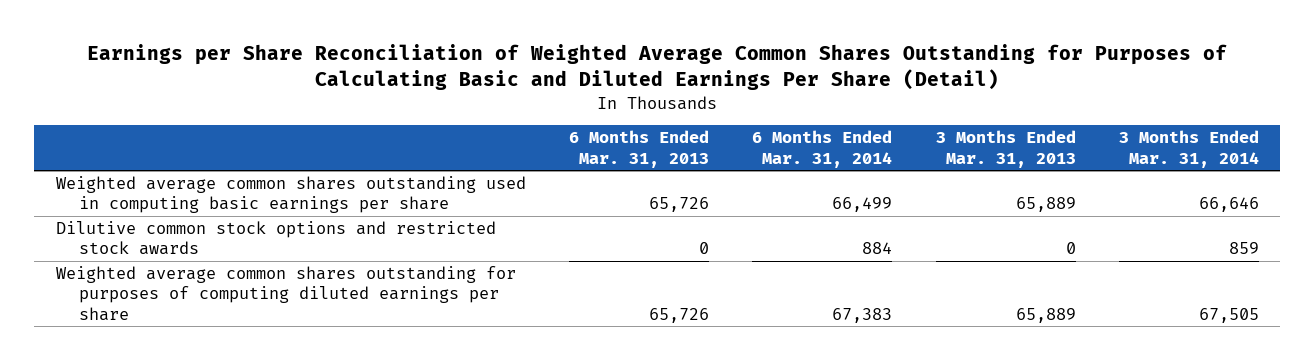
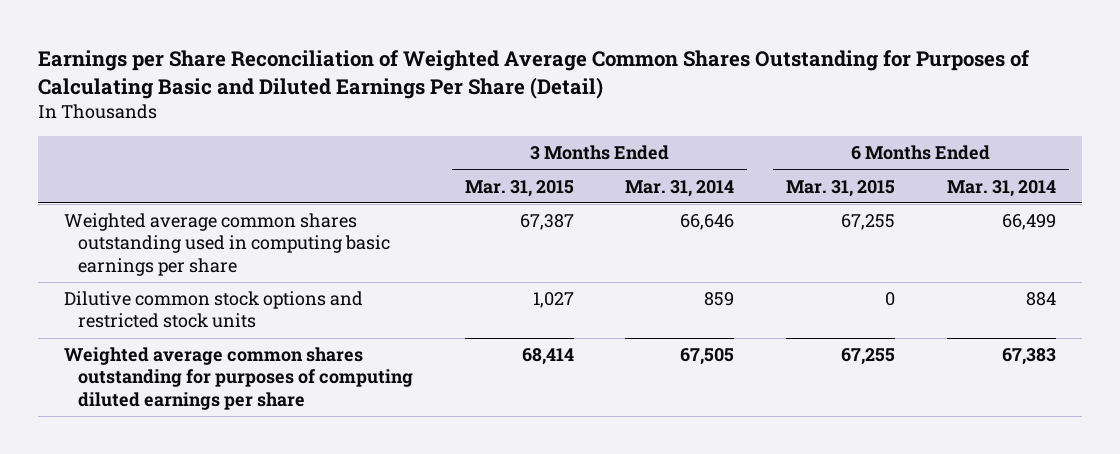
[569,130,710,168] 6 Months Ended Mar. 31, 2013 -> none
[935,130,1076,168] 3 Months Ended Mar. 31, 2013 -> none
none -> [464,179,574,197] Mar. 31, 2015
none -> [786,179,896,197] Mar. 31, 2015
[55,221,496,256] Dilutive common stock options and restricted stock awards -> [64,291,364,329] Dilutive common stock options and restricted stock units

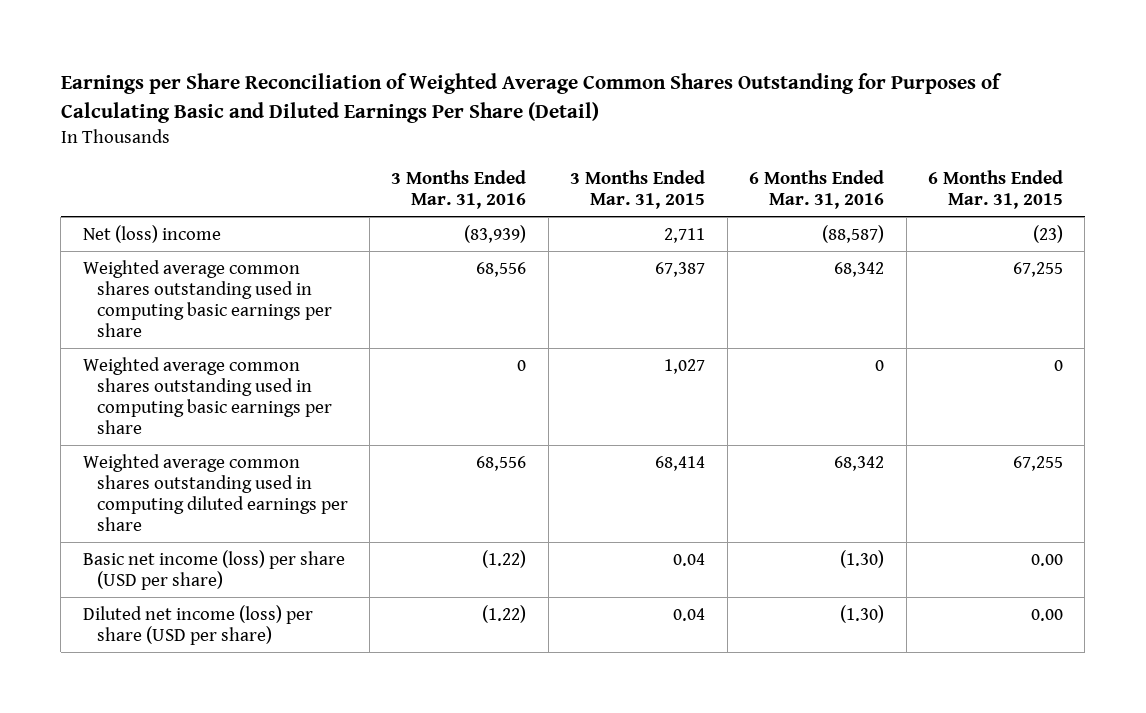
[625,179,735,197] Mar. 31, 2014 -> none
[946,179,1056,197] Mar. 31, 2014 -> none
none -> [391,169,527,210] 3 Months Ended Mar. 31, 2016
none -> [749,169,885,210] 6 Months Ended Mar. 31, 2016
none -> [82,224,221,243] Net (loss) income
[64,291,364,329] Dilutive common stock options and restricted stock units -> [82,356,332,435] Weighted average common shares outstanding used in computing basic earnings per share
[64,347,414,410] Weighted average common shares outstanding for purposes of computing diluted earnings per share -> [82,453,348,532] Weighted average common shares outstanding used in computing diluted earnings per share
none -> [82,549,345,590] Basic net income (loss) per share (USD per share)
none -> [82,604,313,645] Diluted net income (loss) per share (USD per share)

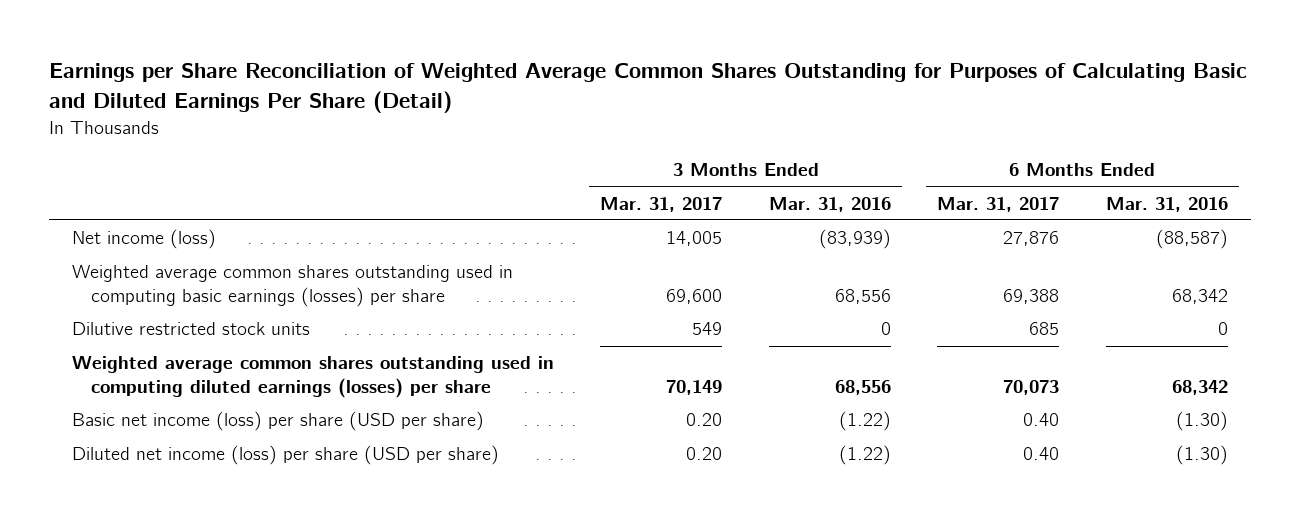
[570,169,706,210] 3 Months Ended Mar. 31, 2015 -> none
[928,169,1064,210] 6 Months Ended Mar. 31, 2015 -> none
none -> [600,196,723,212] Mar. 31, 2017
none -> [937,196,1060,212] Mar. 31, 2017
[82,224,221,243] Net (loss) income -> [72,229,217,250] Net income (loss)
[82,259,332,338] Weighted average common shares outstanding used in computing basic earnings per share -> [72,265,514,307] Weighted average common shares outstanding used in computing basic earnings (losses) per share
[82,356,332,435] Weighted average common shares outstanding used in computing basic earnings per share -> [72,322,311,336] Dilutive restricted stock units
[82,453,348,532] Weighted average common shares outstanding used in computing diluted earnings per share -> [72,356,555,398] Weighted average common shares outstanding used in computing diluted earnings (losses) per share

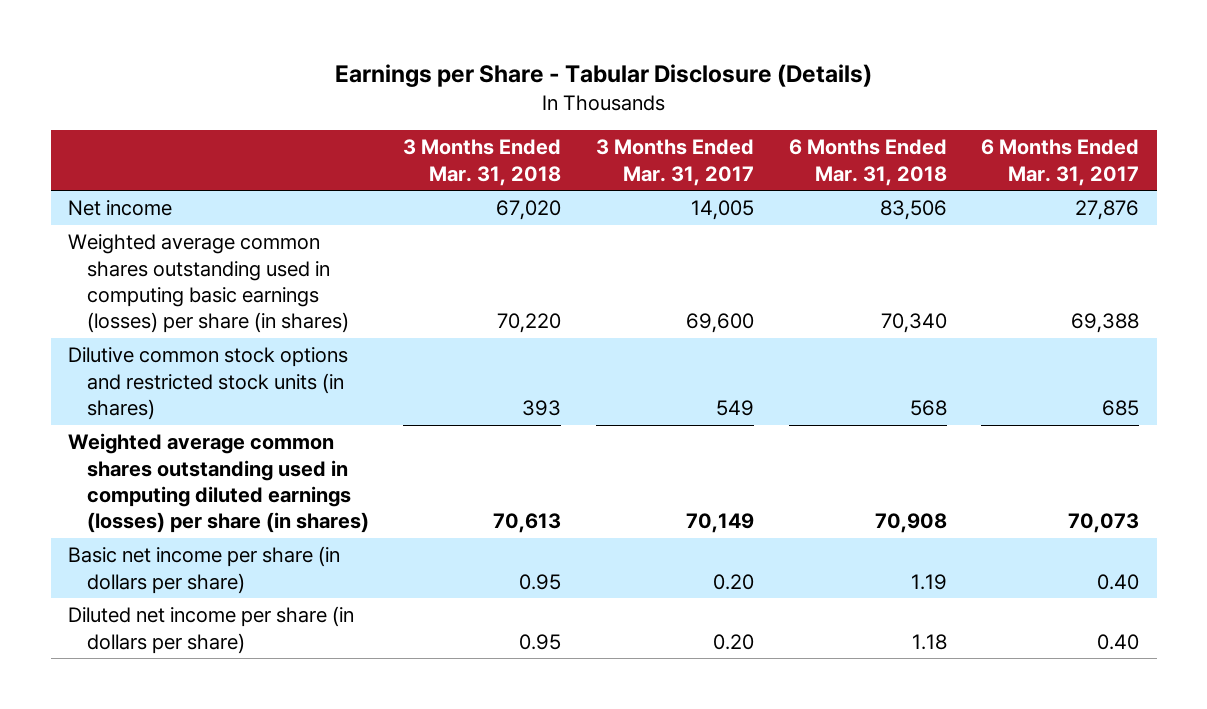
[48,63,1247,114] Earnings per Share Reconciliation of Weighted Average Common Shares Outstanding for Purposes of Calculating Basic and Diluted Earnings Per Share (Detail) -> [334,64,872,88] Earnings per Share - Tabular Disclosure (Details)
[768,196,891,212] Mar. 31, 2016 -> none
[1105,196,1228,212] Mar. 31, 2016 -> none
none -> [403,139,562,186] 3 Months Ended Mar. 31, 2018
none -> [788,139,947,186] 6 Months Ended Mar. 31, 2018
[72,229,217,250] Net income (loss) -> [67,200,172,217] Net income
[72,265,514,307] Weighted average common shares outstanding used in computing basic earnings (losses) per share -> [67,234,349,334] Weighted average common shares outstanding used in computing basic earnings (losses) per share (in shares)
[72,322,311,336] Dilutive restricted stock units -> [67,347,348,420] Dilutive common stock options and restricted stock units (in shares)
[72,356,555,398] Weighted average common shares outstanding used in computing diluted earnings (losses) per share -> [67,433,369,534] Weighted average common shares outstanding used in computing diluted earnings (losses) per share (in shares)
[72,411,485,432] Basic net income (loss) per share (USD per share) -> [67,546,340,594] Basic net income per share (in dollars per share)
[72,445,500,466] Diluted net income (loss) per share (USD per share) -> [67,606,354,654] Diluted net income per share (in dollars per share)

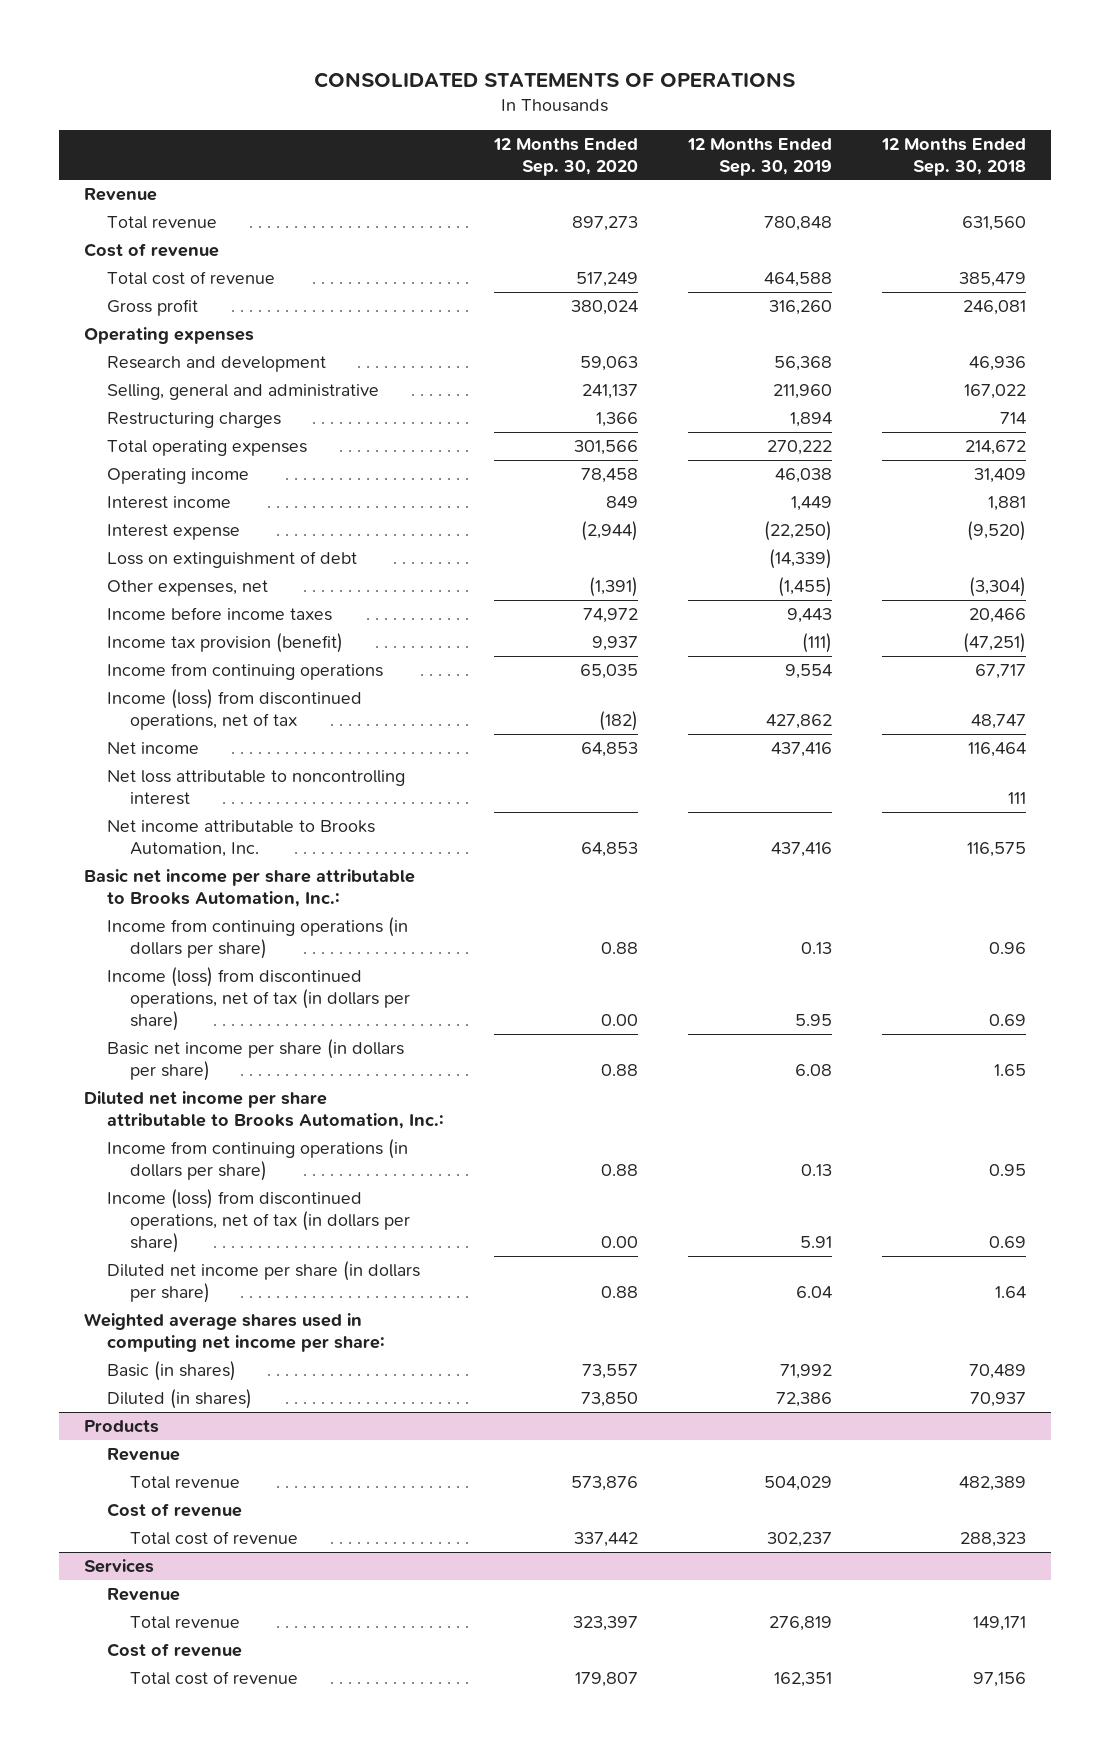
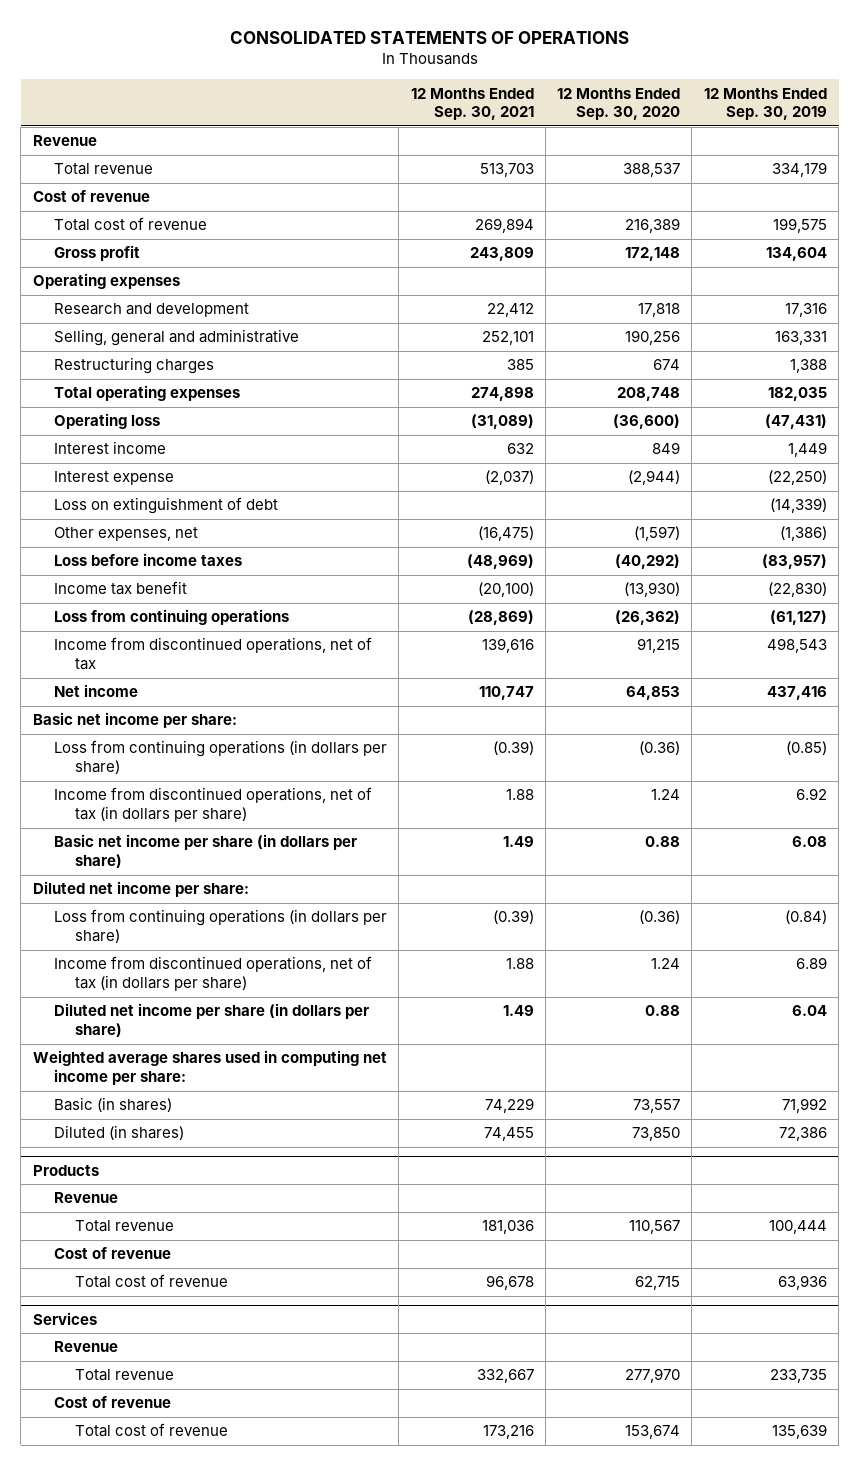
[881,137,1027,176] 12 Months Ended Sep. 30, 2018 -> none
none -> [410,87,534,121] 12 Months Ended Sep. 30, 2021
[571,216,638,232] 897,273 -> [623,163,681,178] 388,537
[764,216,833,232] 780,848 -> [771,162,827,178] 334,179
[575,272,638,288] 517,249 -> [625,218,681,234] 216,389
[764,272,833,288] 464,588 -> [772,218,827,234] 199,575
[570,300,638,316] 380,024 -> [625,247,681,262] 172,148
[769,300,833,316] 316,260 -> [765,247,827,262] 134,604
[579,356,638,372] 59,063 -> [638,303,681,318] 17,818
[774,356,833,372] 56,368 -> [784,303,827,318] 17,316
[581,384,638,400] 241,137 -> [625,330,681,346] 190,256
[773,384,833,400] 211,960 -> [774,331,827,346] 163,331
[595,412,638,428] 1,366 -> [653,359,681,371] 674
[790,412,833,428] 1,894 -> [789,359,827,374] 1,388
[573,440,638,456] 301,566 -> [617,387,681,402] 208,748
[767,440,833,456] 270,222 -> [767,387,827,402] 182,035
[106,468,249,485] Operating income -> [53,413,160,430] Operating loss
[580,468,638,484] 78,458 -> [613,414,681,430] (36,600)
[775,468,833,484] 46,038 -> [764,414,827,430] (47,431)
[588,577,638,598] (1,391) -> [634,526,681,542] (1,597)
[778,577,833,598] (1,455) -> [779,526,827,542] (1,386)
[106,607,332,622] Income before income taxes -> [53,553,242,567] Loss before income taxes
[582,608,638,624] 74,972 -> [615,554,681,570] (40,292)
[787,608,833,624] 9,443 -> [761,554,827,570] (83,957)
[106,633,343,654] Income tax provision (benefit) -> [53,581,187,596] Income tax benefit
[591,636,638,652] 9,937 -> [624,582,681,598] (13,930)
[802,633,833,654] (111) -> [767,582,827,598] (22,830)
[106,663,383,681] Income from continuing operations -> [53,609,289,626] Loss from continuing operations
[579,664,638,680] 65,035 -> [615,610,681,626] (26,362)
[785,664,833,680] 9,554 -> [769,610,827,626] (61,127)
[106,689,362,731] Income (loss) from discontinued operations, net of tax -> [53,637,372,671] Income from discontinued operations, net of tax
[598,711,638,732] (182) -> [637,638,681,654] 91,215
[766,714,833,730] 427,862 -> [766,638,827,654] 498,543
[106,770,405,806] Net loss attributable to noncontrolling interest -> none
[106,820,375,858] Net income attributable to Brooks Automation, Inc. -> none
[83,869,415,908] Basic net income per share attributable to Brooks Automation, Inc.: -> [32,712,237,729] Basic net income per share:
[106,917,408,960] Income from continuing operations (in dollars per share) -> [53,740,387,775] Loss from continuing operations (in dollars per share)
[600,942,638,955] 0.88 -> [639,741,681,756] (0.36)
[801,942,833,955] 0.13 -> [785,741,827,756] (0.85)
[106,967,410,1032] Income (loss) from discontinued operations, net of tax (in dollars per share) -> [53,787,372,823] Income from discontinued operations, net of tax (in dollars per share)
[600,1014,638,1027] 0.00 -> [651,789,681,801] 1.24
[795,1014,833,1027] 5.95 -> [795,788,827,801] 6.92
[83,1091,444,1130] Diluted net income per share attributable to Brooks Automation, Inc.: -> [32,881,249,898] Diluted net income per share:
[106,1139,408,1182] Income from continuing operations (in dollars per share) -> [53,909,387,944] Loss from continuing operations (in dollars per share)
[600,1164,638,1177] 0.88 -> [639,910,681,925] (0.36)
[801,1164,833,1177] 0.13 -> [784,910,827,925] (0.84)
[106,1189,410,1254] Income (loss) from discontinued operations, net of tax (in dollars per share) -> [53,956,372,992] Income from discontinued operations, net of tax (in dollars per share)
[600,1236,638,1249] 0.00 -> [651,958,681,970] 1.24
[800,1236,833,1249] 5.91 -> [795,957,827,970] 6.89
[570,1476,638,1492] 573,876 -> [629,1220,681,1235] 110,567
[764,1476,833,1492] 504,029 -> [768,1220,827,1235] 100,444
[573,1532,638,1548] 337,442 -> [635,1276,681,1291] 62,715
[767,1532,833,1548] 302,237 -> [777,1275,827,1291] 63,936
[572,1616,638,1632] 323,397 -> [625,1368,681,1384] 277,970
[769,1616,833,1632] 276,819 -> [769,1369,827,1384] 233,735
[574,1672,638,1688] 179,807 -> [625,1425,681,1440] 153,674
[774,1672,833,1688] 162,351 -> [771,1424,827,1440] 135,639

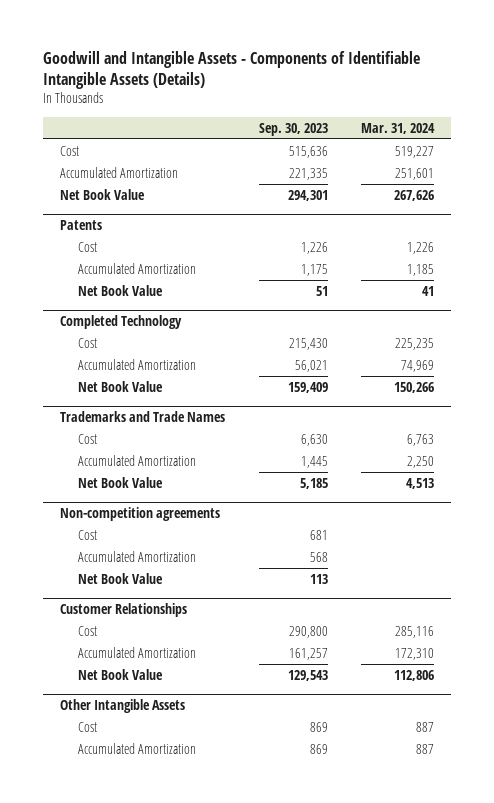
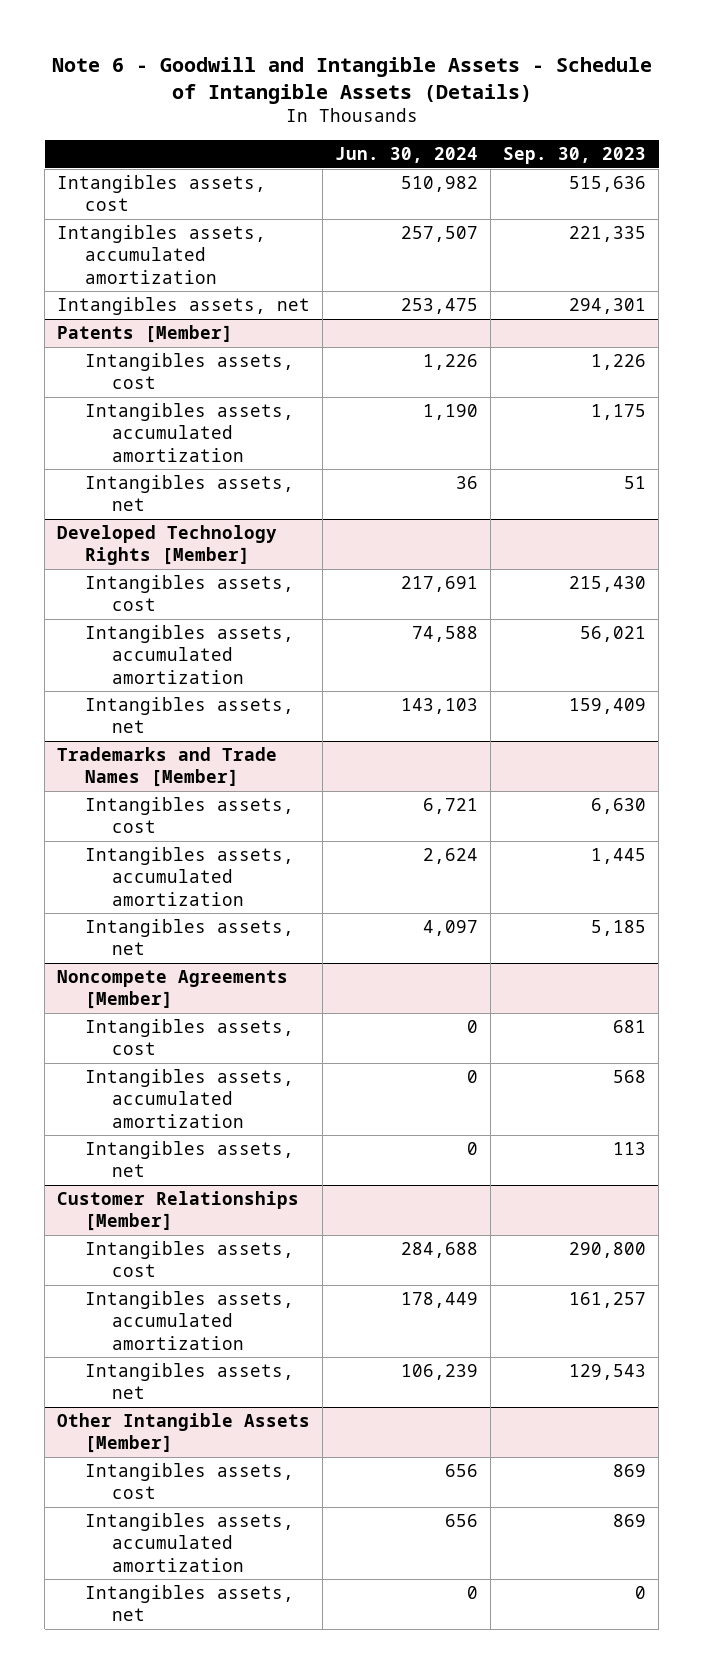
[43,51,421,90] Goodwill and Intangible Assets - Components of Identifiable Intangible Assets (Details) -> [51,56,652,104] Note 6 - Goodwill and Intangible Assets - Schedule of Intangible Assets (Details)
[361,122,436,134] Mar. 31, 2024 -> none
none -> [335,146,479,163] Jun. 30, 2024
[60,145,80,156] Cost -> [57,175,267,212] Intangibles assets, cost
[60,166,179,178] Accumulated Amortization -> [57,225,267,284] Intangibles assets, accumulated amortization
[60,188,146,200] Net Book Value -> [57,297,311,316] Intangibles assets, net
[60,220,103,231] Patents -> [57,325,234,344] Patents [Member]
[78,241,98,252] Cost -> [84,353,294,390] Intangibles assets, cost
[78,262,197,274] Accumulated Amortization -> [84,403,294,462] Intangibles assets, accumulated amortization
[78,284,164,296] Net Book Value -> [84,475,294,512] Intangibles assets, net
[60,315,183,330] Completed Technology -> [57,525,278,566] Developed Technology Rights [Member]
[78,337,98,348] Cost -> [84,575,294,612] Intangibles assets, cost
[78,358,197,370] Accumulated Amortization -> [84,625,294,684] Intangibles assets, accumulated amortization
[78,380,164,392] Net Book Value -> [84,697,294,734] Intangibles assets, net
[60,411,226,423] Trademarks and Trade Names -> [57,747,278,788] Trademarks and Trade Names [Member]
[78,433,98,444] Cost -> [84,797,294,834] Intangibles assets, cost
[78,454,197,466] Accumulated Amortization -> [84,847,294,906] Intangibles assets, accumulated amortization
[78,476,164,488] Net Book Value -> [84,919,294,956] Intangibles assets, net
[60,507,221,522] Non-competition agreements -> [57,970,289,1010] Noncompete Agreements [Member]
[78,529,98,540] Cost -> [84,1019,294,1056] Intangibles assets, cost
[78,550,197,562] Accumulated Amortization -> [84,1069,294,1128] Intangibles assets, accumulated amortization
[78,572,164,584] Net Book Value -> [84,1141,294,1178] Intangibles assets, net
[60,603,188,618] Customer Relationships -> [57,1191,300,1232] Customer Relationships [Member]
[78,625,98,636] Cost -> [84,1241,294,1278] Intangibles assets, cost
[78,646,197,658] Accumulated Amortization -> [84,1291,294,1350] Intangibles assets, accumulated amortization
[78,668,164,680] Net Book Value -> [84,1363,294,1400] Intangibles assets, net
[60,699,186,714] Other Intangible Assets -> [57,1413,311,1454] Other Intangible Assets [Member]
[78,721,98,732] Cost -> [84,1463,294,1500] Intangibles assets, cost
[78,742,197,754] Accumulated Amortization -> [84,1513,294,1572] Intangibles assets, accumulated amortization
none -> [84,1585,294,1622] Intangibles assets, net

